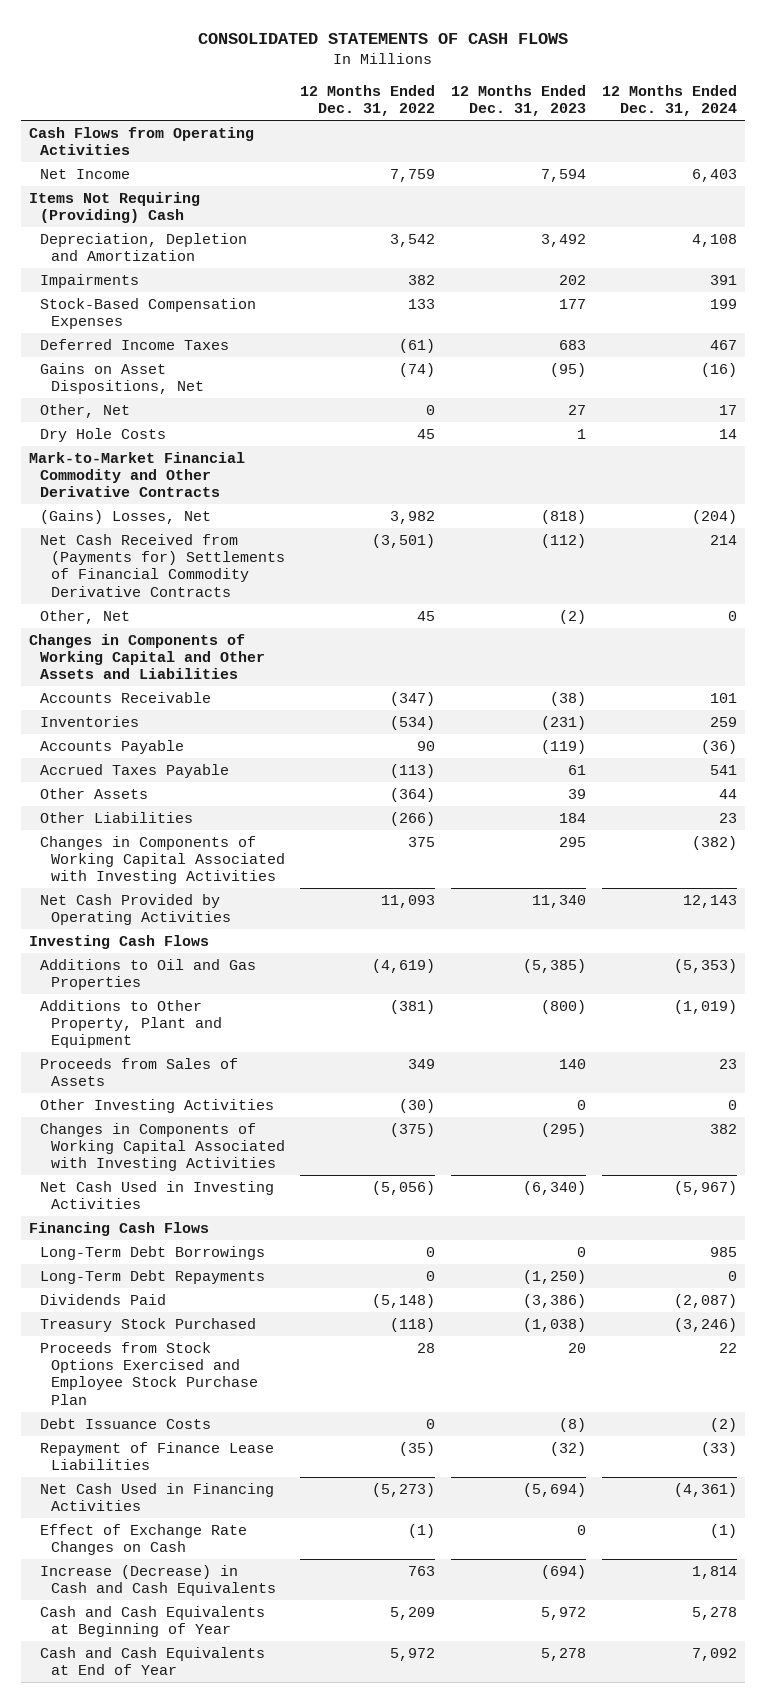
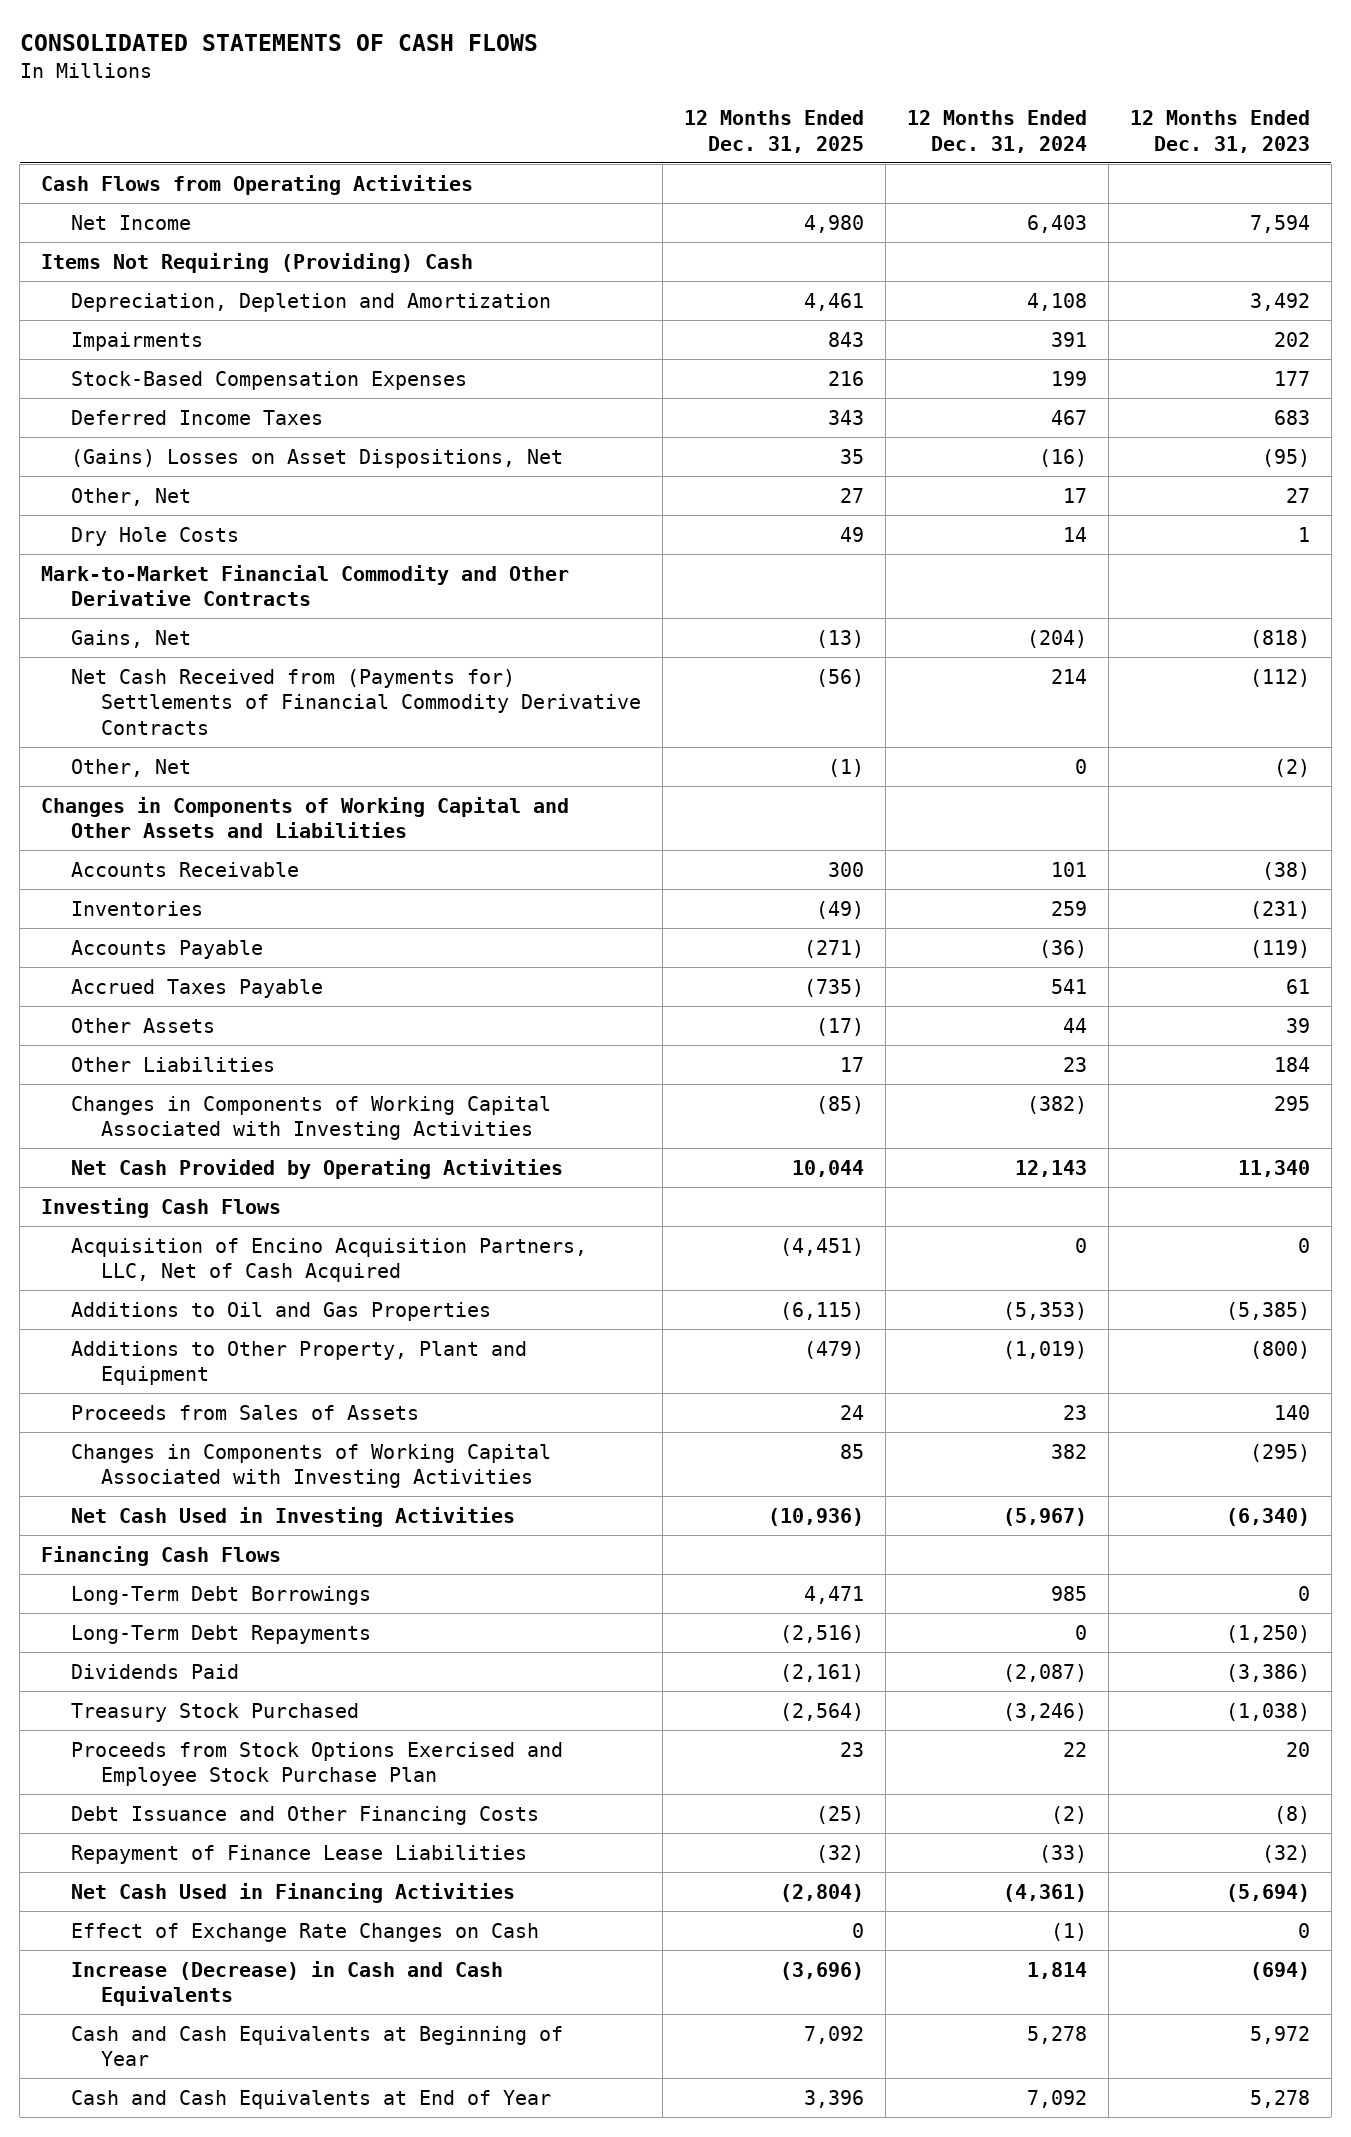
[300,84,436,117] 12 Months Ended Dec. 31, 2022 -> none
none -> [683,110,864,153] 12 Months Ended Dec. 31, 2025
[39,362,204,395] Gains on Asset Dispositions, Net -> [71,448,564,468] (Gains) Losses on Asset Dispositions, Net
[39,509,211,524] (Gains) Losses, Net -> [71,629,192,648] Gains, Net
none -> [71,1237,588,1283] Acquisition of Encino Acquisition Partners, LLC, Net of Cash Acquired
[39,1098,274,1113] Other Investing Activities -> none
[39,1417,211,1429] Debt Issuance Costs -> [71,1805,540,1825] Debt Issuance and Other Financing Costs

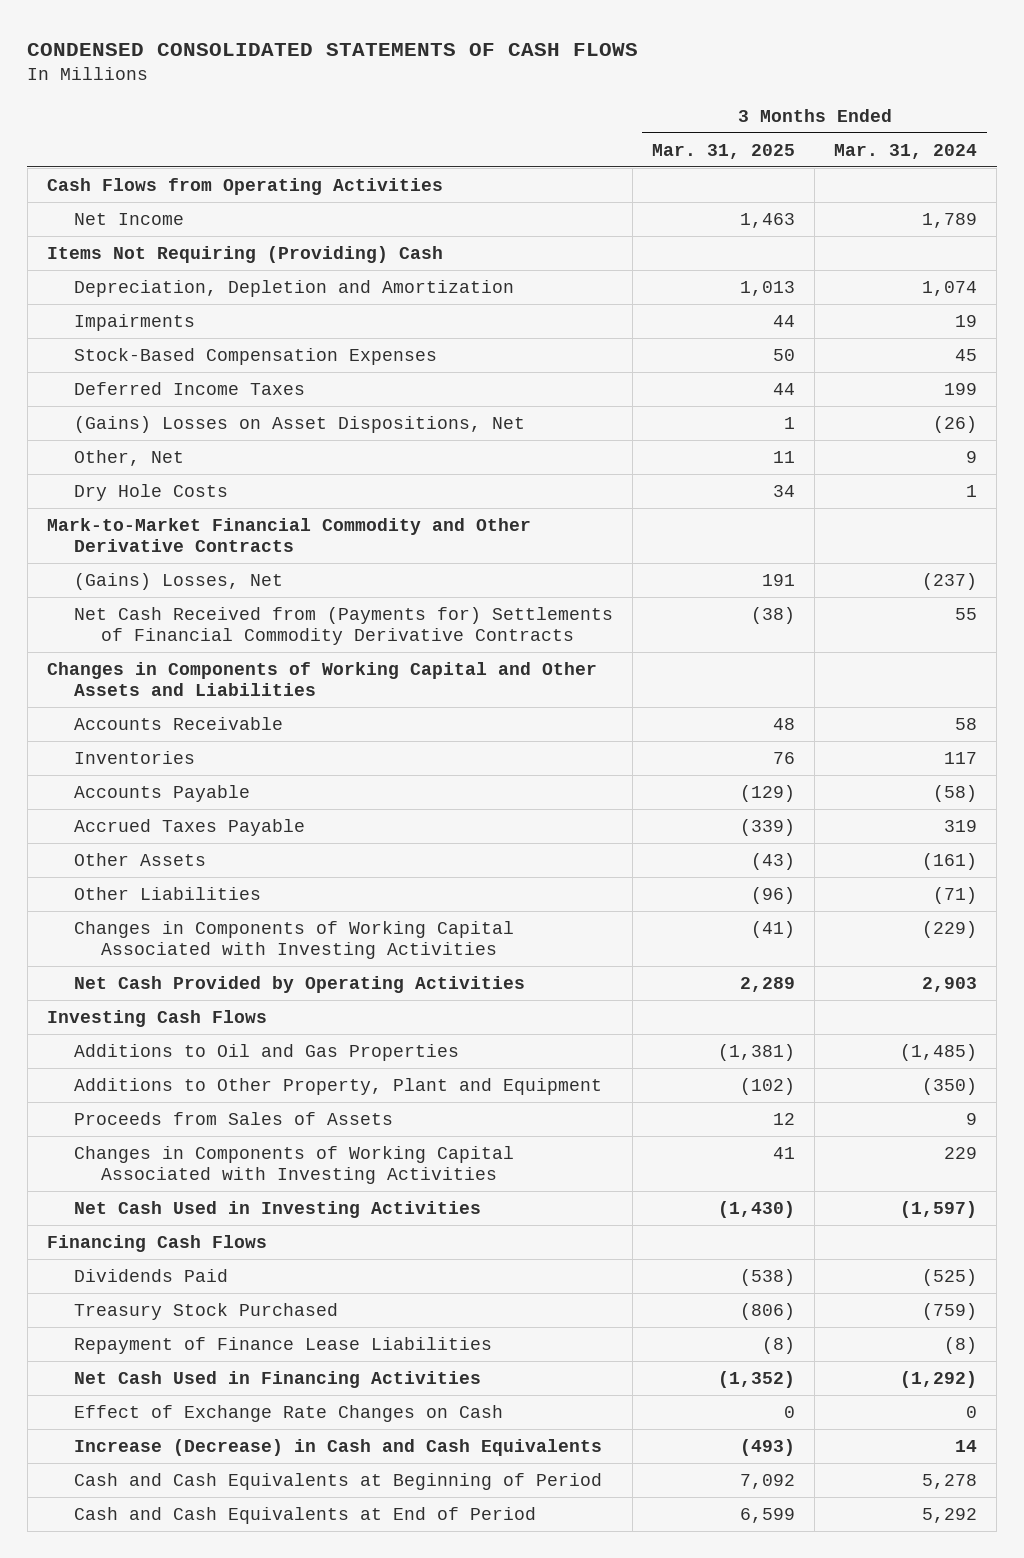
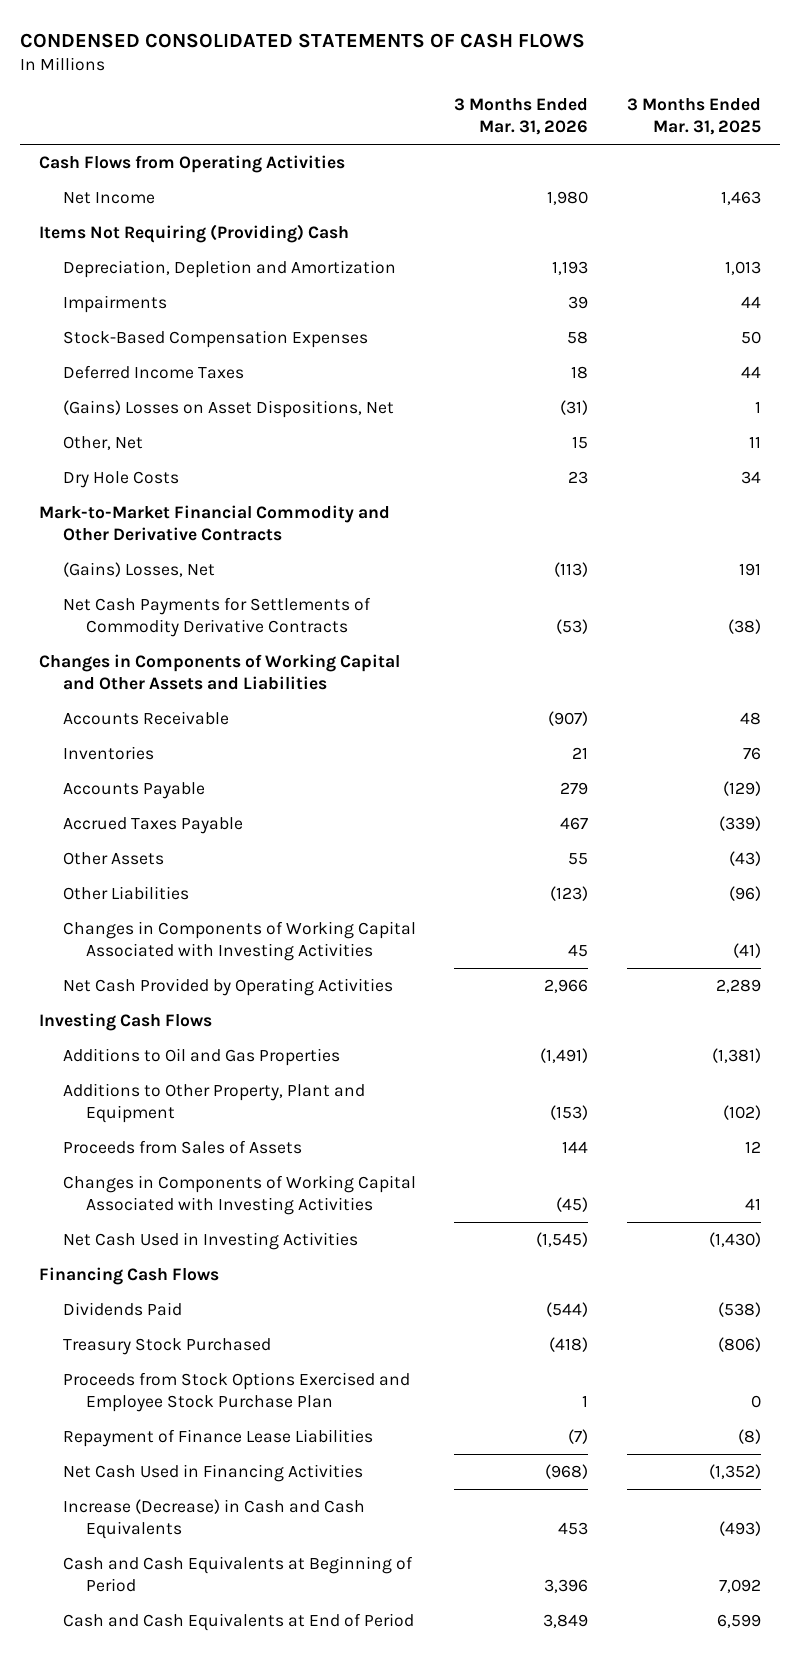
[834,143,978,159] Mar. 31, 2024 -> none
none -> [454,98,589,136] 3 Months Ended Mar. 31, 2026
[74,607,614,646] Net Cash Received from (Payments for) Settlements of Financial Commodity Derivative Contracts -> [62,596,371,637] Net Cash Payments for Settlements of Commodity Derivative Contracts
none -> [62,1371,410,1412] Proceeds from Stock Options Exercised and Employee Stock Purchase Plan
[74,1405,504,1423] Effect of Exchange Rate Changes on Cash -> none

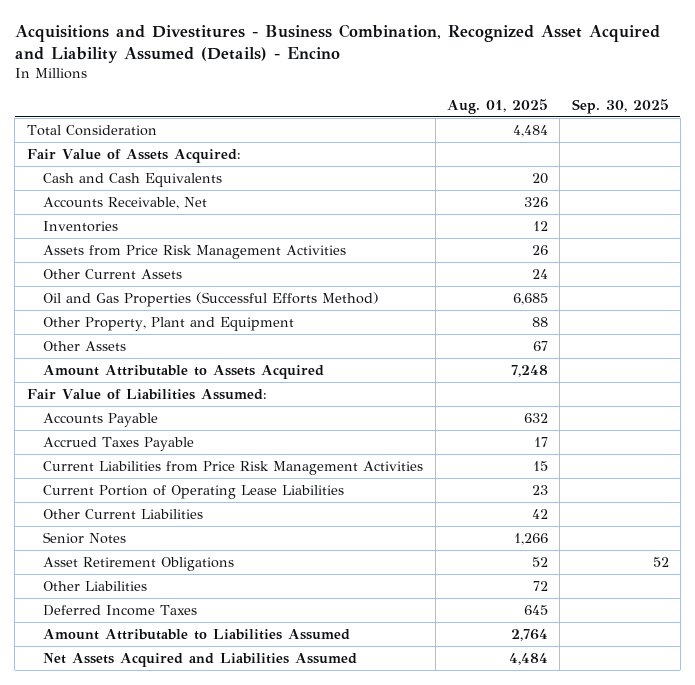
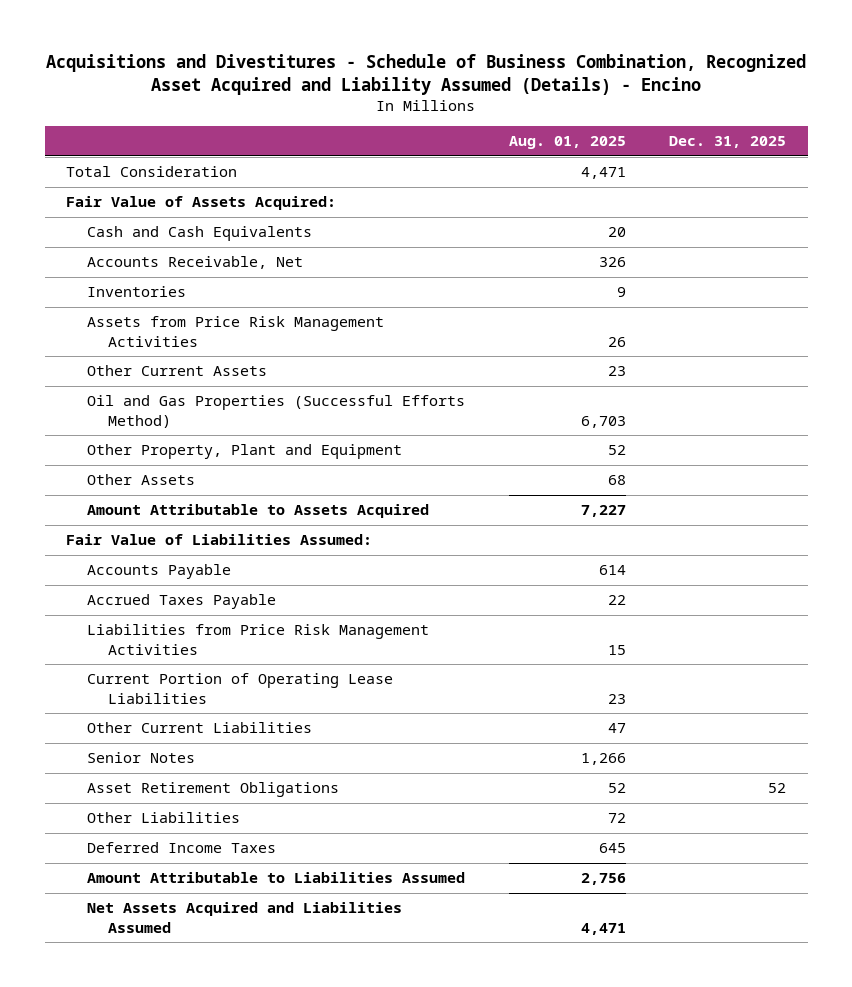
[14,23,660,64] Acquisitions and Divestitures - Business Combination, Recognized Asset Acquired and Liability Assumed (Details) - Encino -> [46,53,807,95] Acquisitions and Divestitures - Schedule of Business Combination, Recognized Asset Acquired and Liability Assumed (Details) - Encino
[571,98,669,114] Sep. 30, 2025 -> none
none -> [669,136,787,149] Dec. 31, 2025
[512,125,548,138] 4,484 -> [580,167,626,180] 4,471
[532,221,548,232] 12 -> [616,287,626,298] 9
[531,269,548,280] 24 -> [607,366,626,377] 23
[512,293,548,306] 6,685 -> [580,415,626,428] 6,703
[531,317,548,328] 88 -> [607,445,626,456] 52
[532,341,548,352] 67 -> [607,475,626,486] 68
[510,365,548,378] 7,248 -> [580,505,626,518] 7,227
[523,413,548,424] 632 -> [598,565,626,576] 614
[533,437,548,448] 17 -> [607,595,626,606] 22
[43,461,424,476] Current Liabilities from Price Risk Management Activities -> [87,624,430,655] Liabilities from Price Risk Management Activities
[531,509,548,520] 42 -> [607,723,626,734] 47
[510,629,548,642] 2,764 -> [580,873,626,886] 2,756
[508,653,548,666] 4,484 -> [580,922,626,935] 4,471

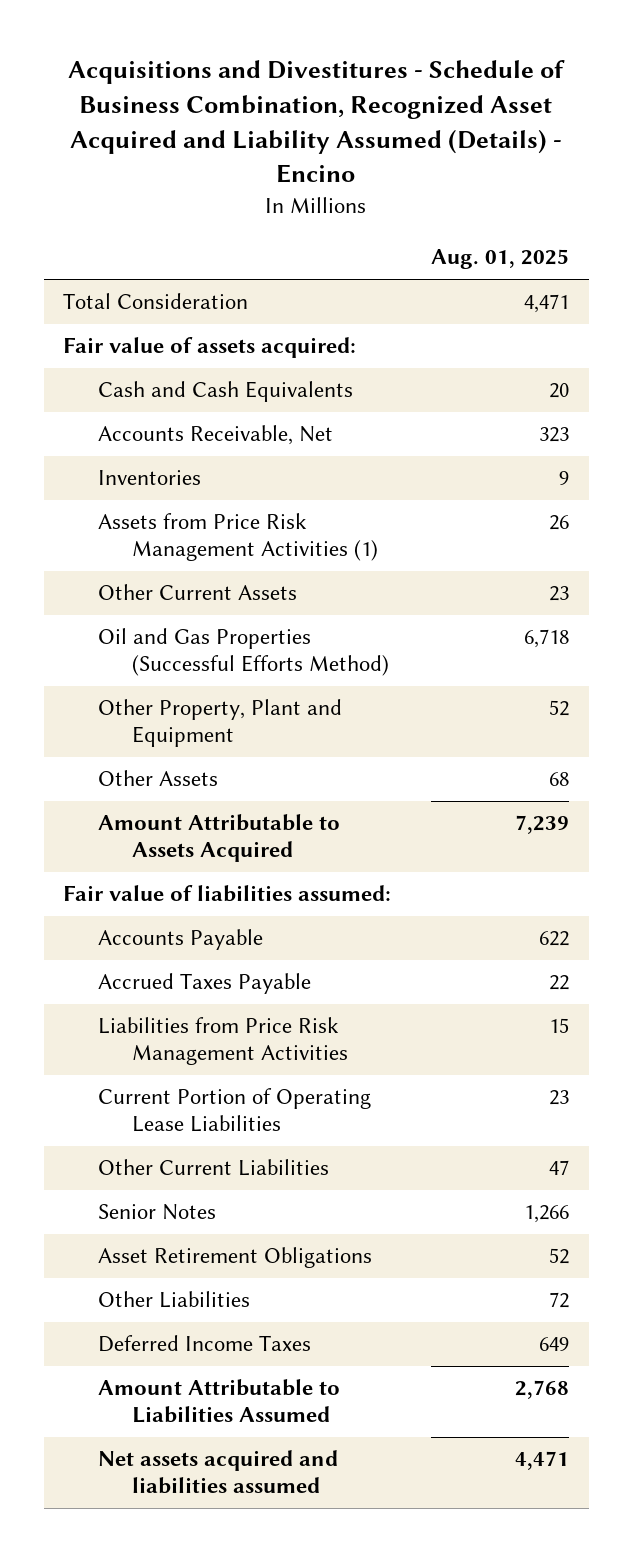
[669,136,787,149] Dec. 31, 2025 -> none
[66,196,337,211] Fair Value of Assets Acquired: -> [63,337,357,359] Fair value of assets acquired:
[598,257,626,268] 326 -> [538,427,569,443] 323
[87,316,385,347] Assets from Price Risk Management Activities -> [97,513,378,562] Assets from Price Risk Management Activities (1)
[580,415,626,428] 6,703 -> [523,629,569,649] 6,718
[580,505,626,518] 7,227 -> [514,815,569,835] 7,239
[66,534,373,546] Fair Value of Liabilities Assumed: -> [63,885,392,903] Fair value of liabilities assumed:
[598,565,626,576] 614 -> [538,931,569,947] 622
[598,843,626,854] 645 -> [538,1337,569,1352] 649
[580,873,626,886] 2,756 -> [514,1380,569,1400] 2,768
[87,902,403,933] Net Assets Acquired and Liabilities Assumed -> [97,1450,338,1495] Net assets acquired and liabilities assumed

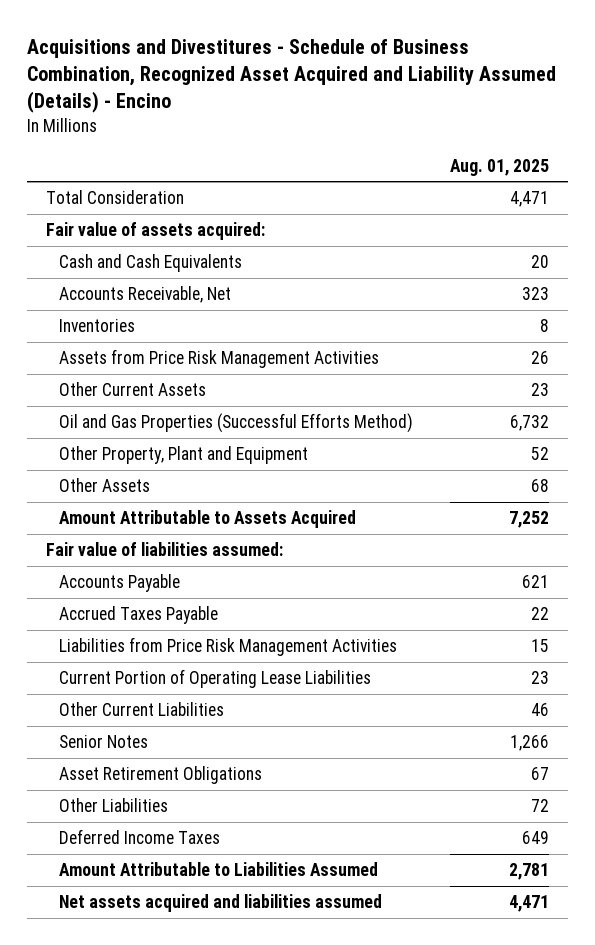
[558,471,569,486] 9 -> [540,318,550,332] 8
[97,513,378,562] Assets from Price Risk Management Activities (1) -> [58,348,379,368] Assets from Price Risk Management Activities
[523,629,569,649] 6,718 -> [510,414,550,431] 6,732
[514,815,569,835] 7,239 -> [509,510,550,528] 7,252
[538,931,569,947] 622 -> [522,574,550,588] 621
[548,1160,569,1176] 47 -> [531,702,550,716] 46
[548,1248,569,1265] 52 -> [531,766,550,780] 67
[514,1380,569,1400] 2,768 -> [509,862,550,880] 2,781

